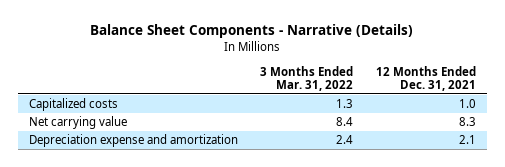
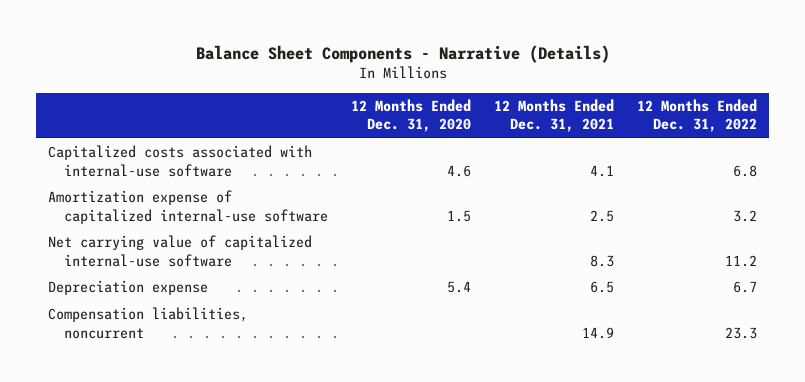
[260,65,354,92] 3 Months Ended Mar. 31, 2022 -> none
none -> [350,99,471,133] 12 Months Ended Dec. 31, 2020
none -> [637,99,758,133] 12 Months Ended Dec. 31, 2022
[28,98,118,112] Capitalized costs -> [47,145,312,177] Capitalized costs associated with internal-use software
[459,99,477,109] 1.0 -> [590,164,615,177] 4.1
none -> [47,190,328,224] Amortization expense of capitalized internal-use software
[28,116,127,130] Net carrying value -> [47,235,312,267] Net carrying value of capitalized internal-use software
[28,134,238,148] Depreciation expense and amortization -> [47,280,208,296] Depreciation expense
[459,135,477,145] 2.1 -> [590,281,615,294] 6.5
none -> [47,307,248,339] Compensation liabilities, noncurrent

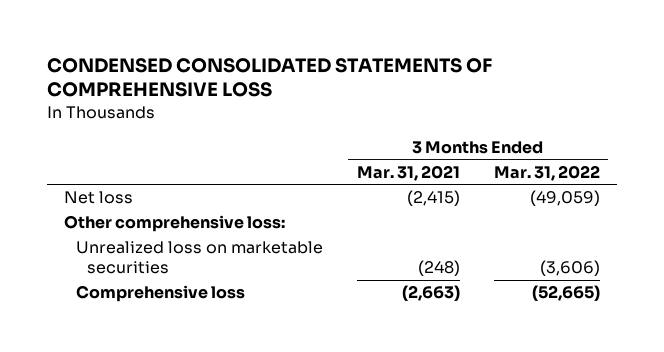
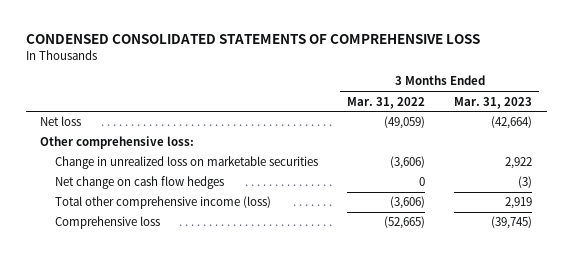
[356,164,460,181] Mar. 31, 2021 -> none
none -> [454,96,533,109] Mar. 31, 2023
[75,241,323,275] Unrealized loss on marketable securities -> [54,156,318,170] Change in unrealized loss on marketable securities
none -> [54,176,224,190] Net change on cash flow hedges
none -> [54,196,271,210] Total other comprehensive income (loss)

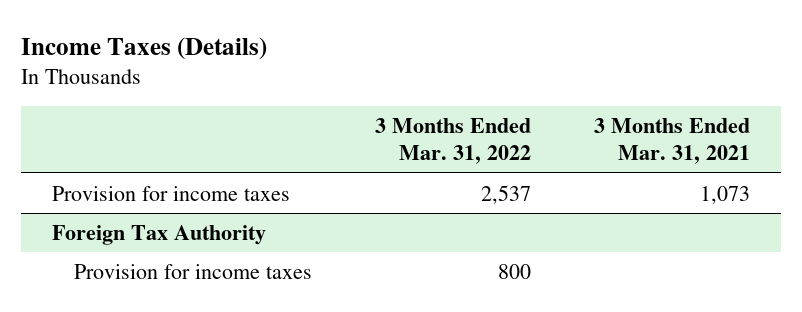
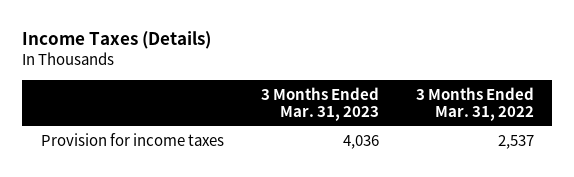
[593,117,750,165] 3 Months Ended Mar. 31, 2021 -> none
none -> [260,86,379,122] 3 Months Ended Mar. 31, 2023
[52,224,267,245] Foreign Tax Authority -> none
[74,263,313,279] Provision for income taxes -> none

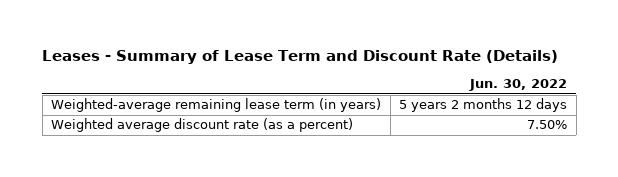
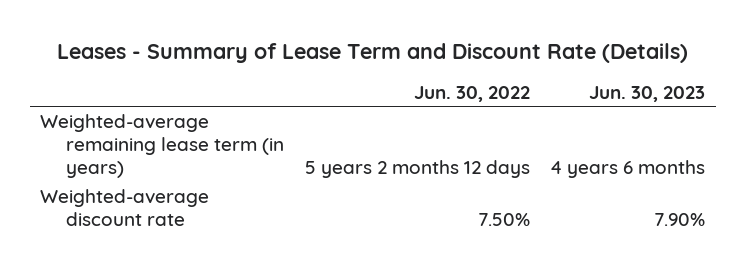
none -> [589,85,706,102] Jun. 30, 2023
[51,118,354,133] Weighted average discount rate (as a percent) -> [40,189,210,226] Weighted-average discount rate

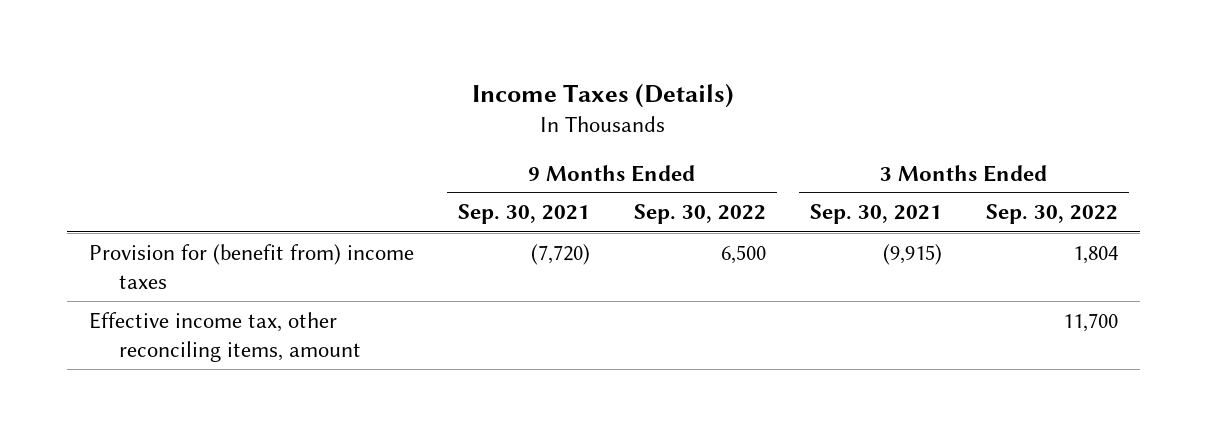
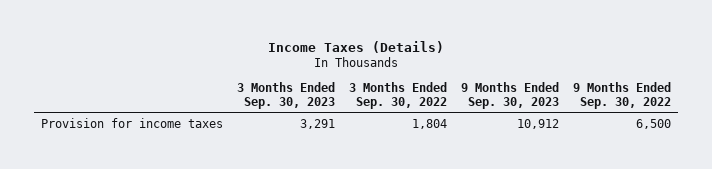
[457,204,590,225] Sep. 30, 2021 -> none
[809,204,942,225] Sep. 30, 2021 -> none
none -> [237,82,336,110] 3 Months Ended Sep. 30, 2023
none -> [461,82,560,110] 9 Months Ended Sep. 30, 2023
[88,311,362,362] Effective income tax, other reconciling items, amount -> none
[88,243,414,289] Provision for (benefit from) income taxes -> [41,118,224,129] Provision for income taxes

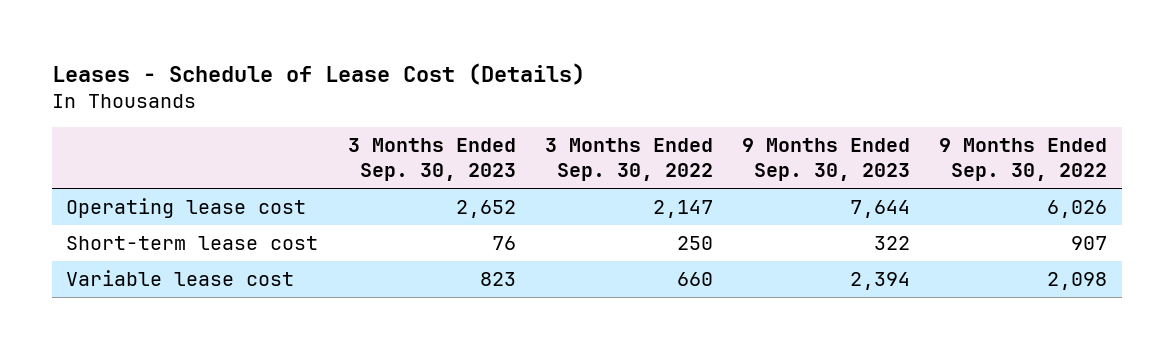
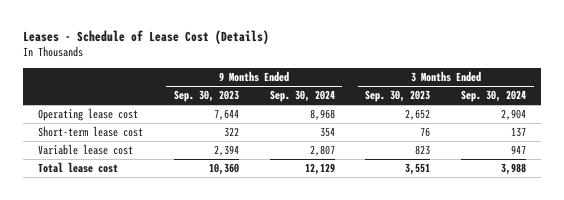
[544,138,713,182] 3 Months Ended Sep. 30, 2022 -> none
[939,138,1108,182] 9 Months Ended Sep. 30, 2022 -> none
none -> [269,90,335,103] Sep. 30, 2024
none -> [460,90,526,103] Sep. 30, 2024
none -> [38,162,119,174] Total lease cost

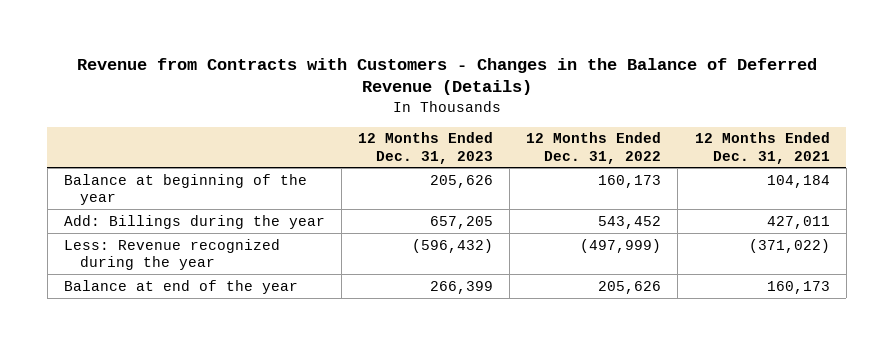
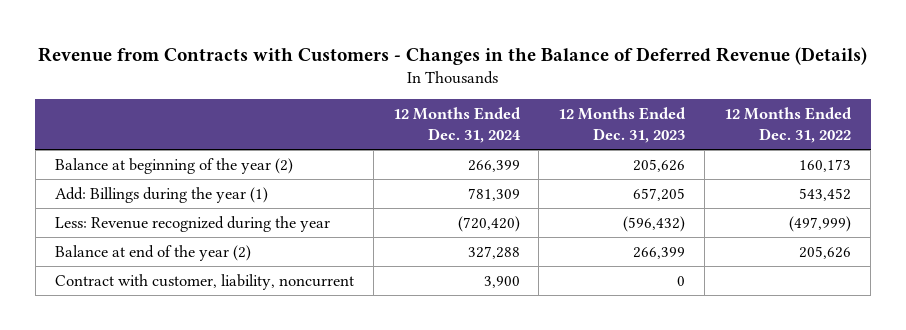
[694,132,830,164] 12 Months Ended Dec. 31, 2021 -> none
none -> [392,107,521,143] 12 Months Ended Dec. 31, 2024
[63,173,307,206] Balance at beginning of the year -> [54,158,293,175] Balance at beginning of the year (2)
[63,214,325,229] Add: Billings during the year -> [54,187,268,204] Add: Billings during the year (1)
[63,279,298,294] Balance at end of the year -> [54,245,251,262] Balance at end of the year (2)
none -> [54,274,354,291] Contract with customer, liability, noncurrent

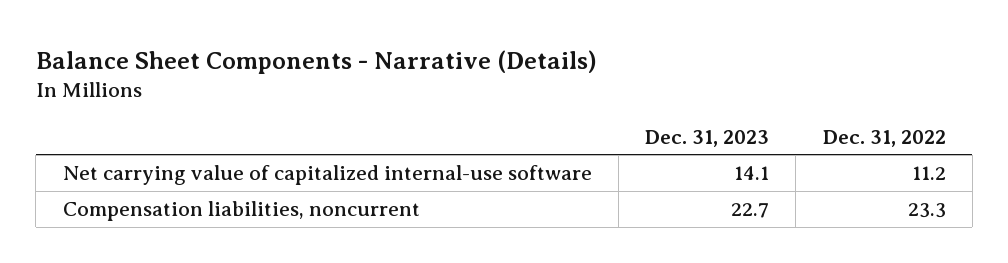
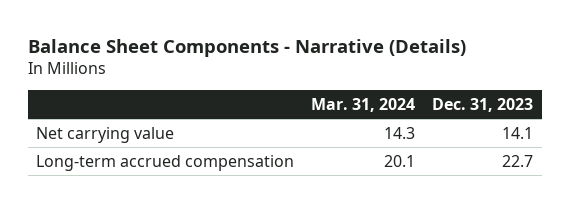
[822,129,946,147] Dec. 31, 2022 -> none
none -> [311,97,416,112] Mar. 31, 2024
[62,165,592,186] Net carrying value of capitalized internal-use software -> [36,126,175,143] Net carrying value
[62,201,420,222] Compensation liabilities, noncurrent -> [36,154,295,171] Long-term accrued compensation

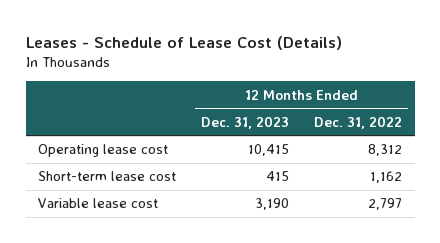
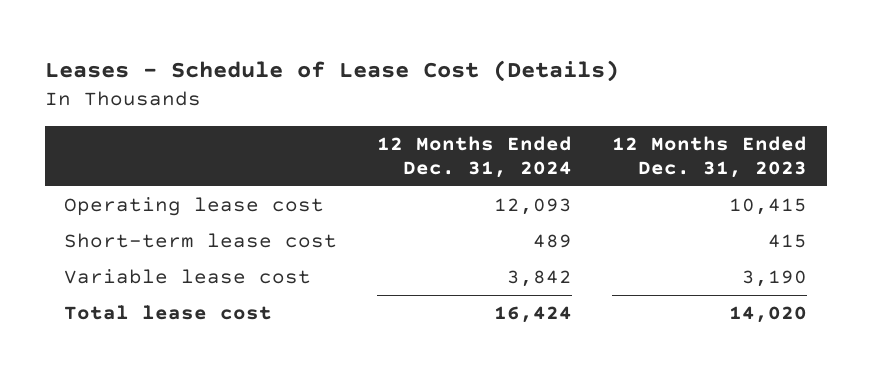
[314,115,403,129] Dec. 31, 2022 -> none
none -> [377,135,573,179] 12 Months Ended Dec. 31, 2024
none -> [64,304,273,320] Total lease cost

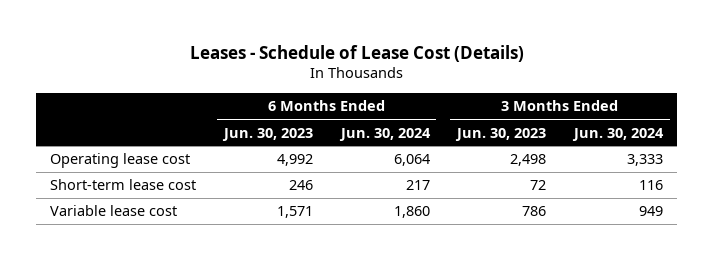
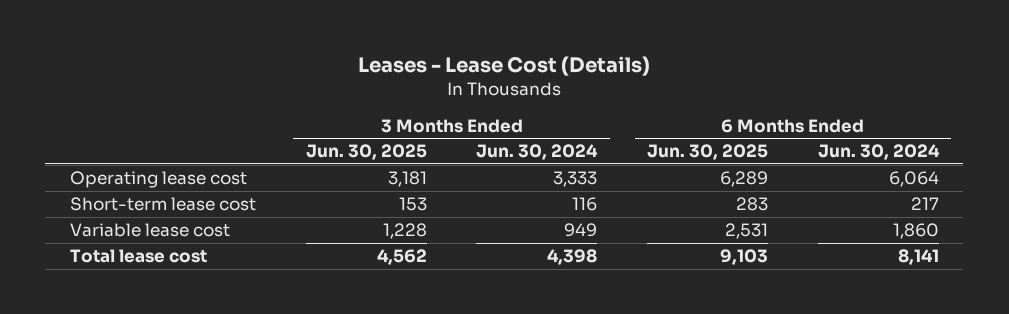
[189,44,524,62] Leases - Schedule of Lease Cost (Details) -> [358,56,651,77] Leases - Lease Cost (Details)
[221,127,313,141] Jun. 30, 2023 -> none
[455,127,547,141] Jun. 30, 2023 -> none
none -> [305,144,427,161] Jun. 30, 2025
none -> [646,144,768,161] Jun. 30, 2025
none -> [70,249,208,264] Total lease cost

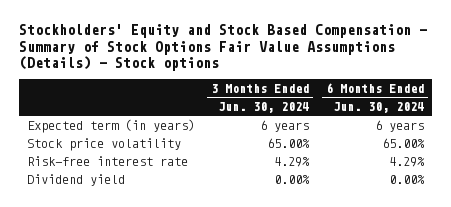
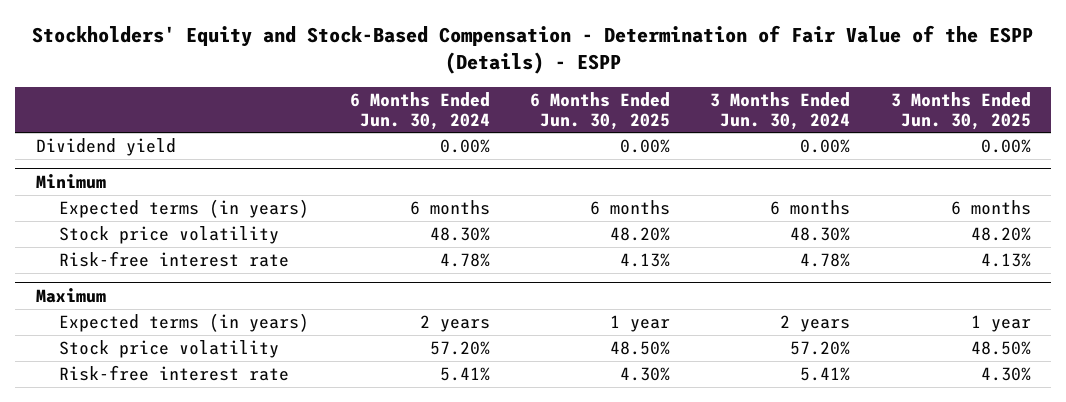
[18,24,427,72] Stockholders' Equity and Stock Based Compensation - Summary of Stock Options Fair Value Assumptions (Details) - Stock options -> [32,25,1034,75] Stockholders' Equity and Stock-Based Compensation - Determination of Fair Value of the ESPP (Details) - ESPP
none -> [529,91,670,130] 6 Months Ended Jun. 30, 2025
none -> [890,91,1031,130] 3 Months Ended Jun. 30, 2025
[26,119,195,134] Expected term (in years) -> none
[26,138,181,152] Stock price volatility -> none
[26,156,188,167] Risk-free interest rate -> none
none -> [35,173,106,189] Minimum
none -> [59,198,310,218] Expected terms (in years)
none -> [59,225,280,244] Stock price volatility
none -> [59,250,290,267] Risk-free interest rate
none -> [35,287,106,303] Maximum
none -> [59,312,310,332] Expected terms (in years)
none -> [59,339,280,358] Stock price volatility
none -> [59,364,290,381] Risk-free interest rate

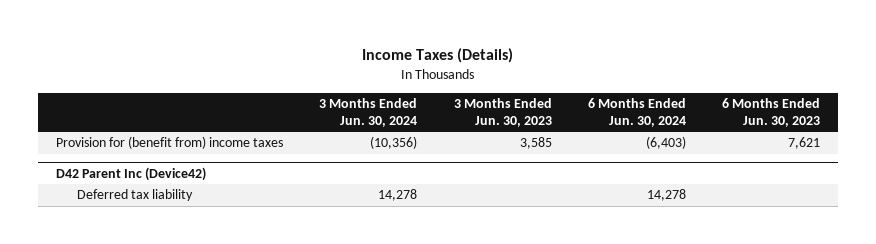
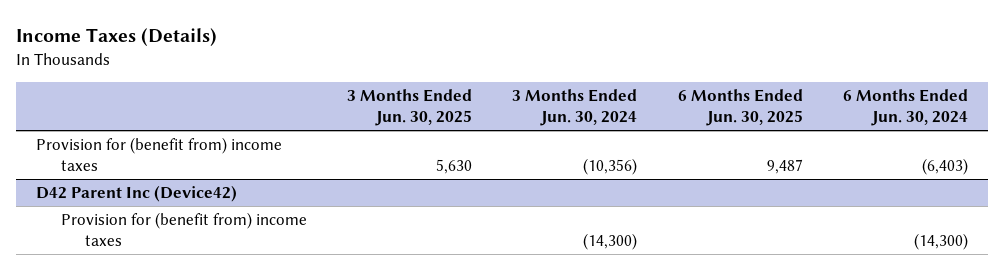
[453,98,552,128] 3 Months Ended Jun. 30, 2023 -> none
[721,98,820,128] 6 Months Ended Jun. 30, 2023 -> none
none -> [347,89,473,126] 3 Months Ended Jun. 30, 2025
none -> [677,89,803,126] 6 Months Ended Jun. 30, 2025
[77,189,194,202] Deferred tax liability -> none
none -> [60,212,307,247] Provision for (benefit from) income taxes

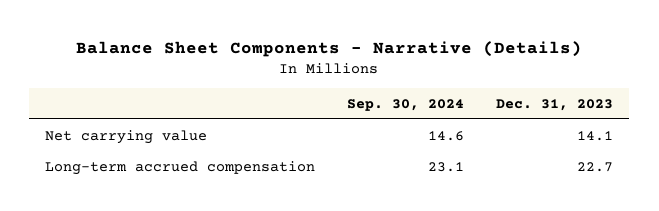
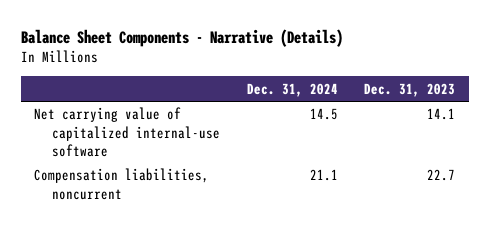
[347,98,465,111] Sep. 30, 2024 -> none
none -> [246,82,338,97] Dec. 31, 2024
[45,129,208,144] Net carrying value -> [34,107,221,157] Net carrying value of capitalized internal-use software
[45,160,316,175] Long-term accrued compensation -> [34,168,210,200] Compensation liabilities, noncurrent

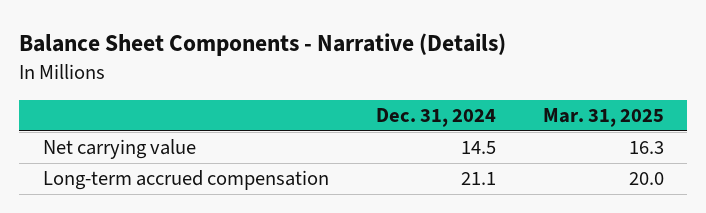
[364,82,456,97] Dec. 31, 2023 -> none
none -> [542,107,664,127] Mar. 31, 2025
[34,107,221,157] Net carrying value of capitalized internal-use software -> [42,139,196,160] Net carrying value
[34,168,210,200] Compensation liabilities, noncurrent -> [42,170,329,191] Long-term accrued compensation

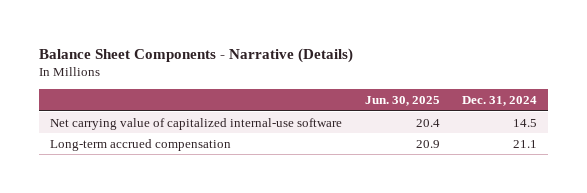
[542,107,664,127] Mar. 31, 2025 -> none
none -> [364,96,440,107] Jun. 30, 2025
[42,139,196,160] Net carrying value -> [50,117,343,130] Net carrying value of capitalized internal-use software

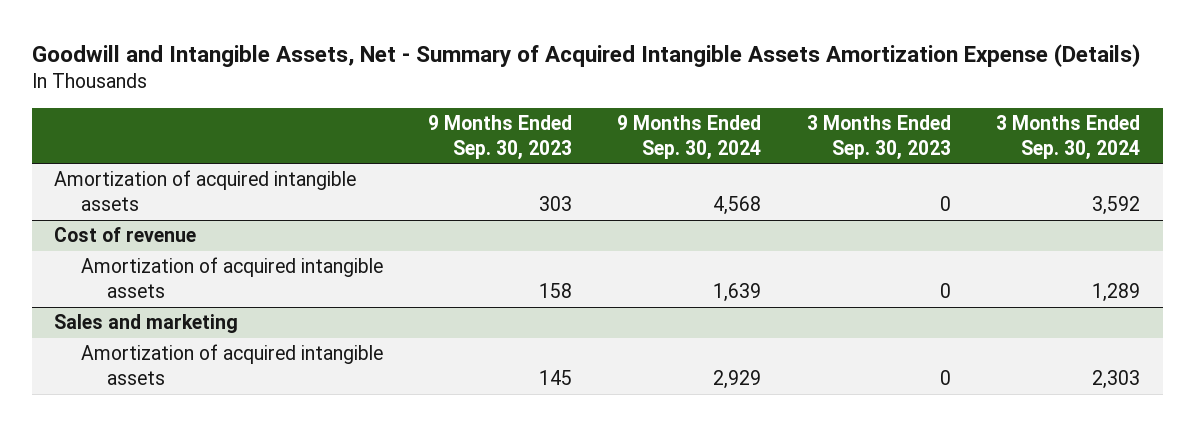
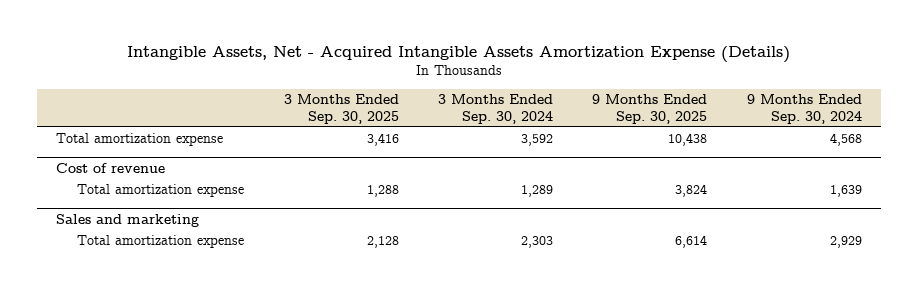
[31,43,1140,67] Goodwill and Intangible Assets, Net - Summary of Acquired Intangible Assets Amortization Expense (Details) -> [127,46,791,64] Intangible Assets, Net - Acquired Intangible Assets Amortization Expense (Details)
[428,114,573,160] 9 Months Ended Sep. 30, 2023 -> none
[806,114,951,160] 3 Months Ended Sep. 30, 2023 -> none
none -> [283,93,399,124] 3 Months Ended Sep. 30, 2025
none -> [592,93,708,124] 9 Months Ended Sep. 30, 2025
[54,170,357,212] Amortization of acquired intangible assets -> [56,133,224,147] Total amortization expense
[80,257,383,299] Amortization of acquired intangible assets -> [77,184,245,198] Total amortization expense
[80,344,383,386] Amortization of acquired intangible assets -> [77,235,245,249] Total amortization expense

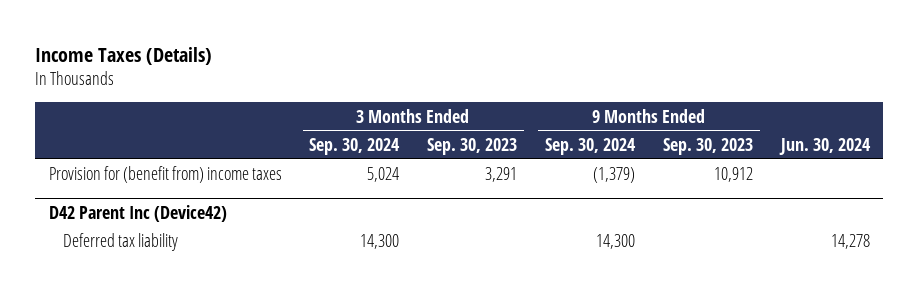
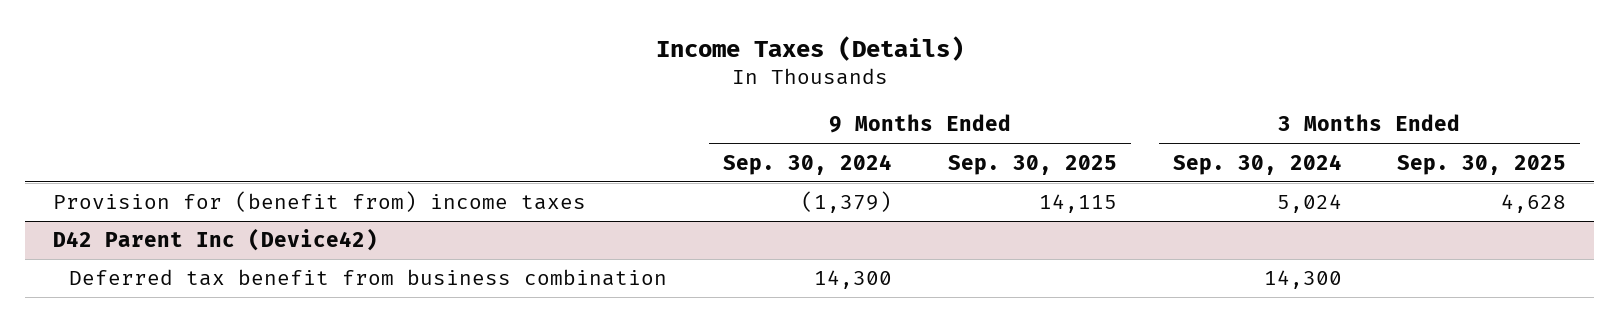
[427,137,518,155] Sep. 30, 2023 -> none
[662,137,753,155] Sep. 30, 2023 -> none
[778,137,871,155] Jun. 30, 2024 -> none
none -> [947,154,1117,175] Sep. 30, 2025
none -> [1397,154,1567,175] Sep. 30, 2025
[63,233,179,252] Deferred tax liability -> [68,269,667,287] Deferred tax benefit from business combination

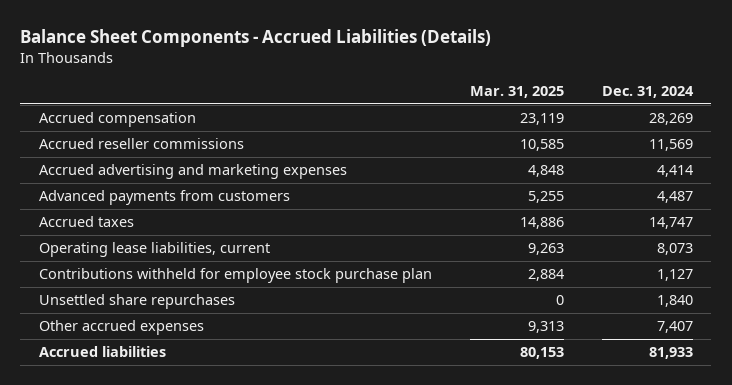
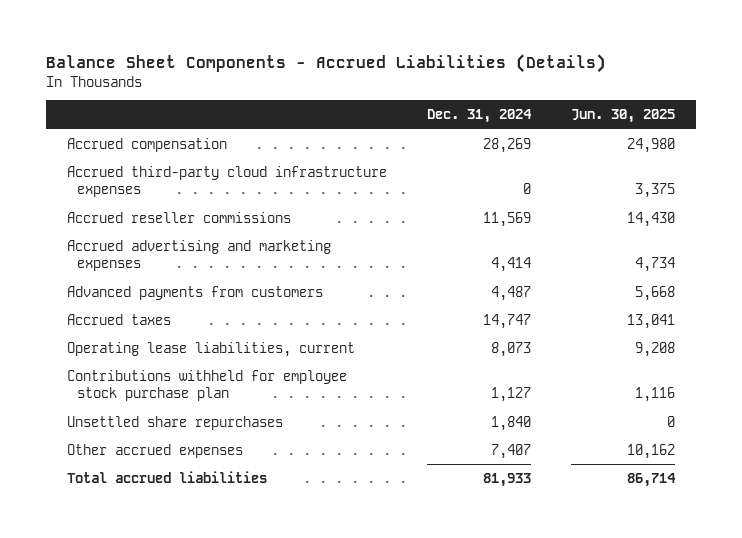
[469,86,564,99] Mar. 31, 2025 -> none
none -> [571,109,676,124] Jun. 30, 2025
none -> [66,165,387,198] Accrued third-party cloud infrastructure expenses
[39,346,167,358] Accrued liabilities -> [66,470,267,483] Total accrued liabilities

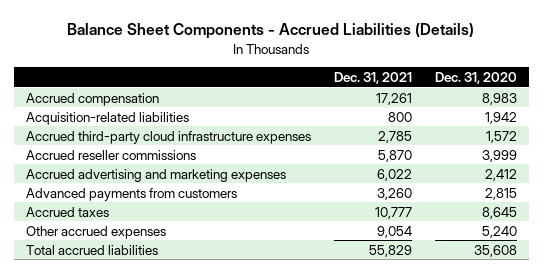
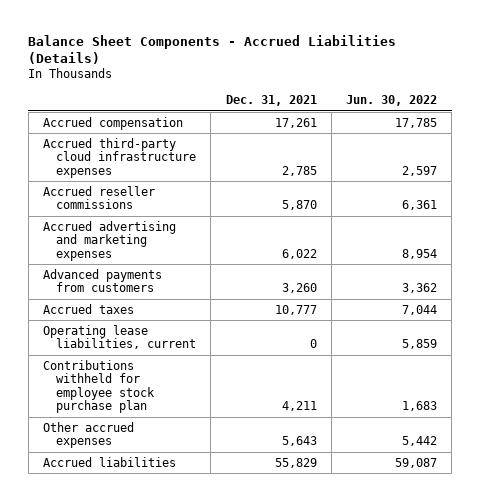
[435,71,518,84] Dec. 31, 2020 -> none
none -> [346,95,438,107] Jun. 30, 2022
[25,111,189,125] Acquisition-related liabilities -> none
none -> [42,324,197,350] Operating lease liabilities, current
none -> [42,359,156,414] Contributions withheld for employee stock purchase plan
[376,225,412,238] 9,054 -> [281,436,317,447] 5,643
[25,244,158,255] Total accrued liabilities -> [42,456,176,467] Accrued liabilities

